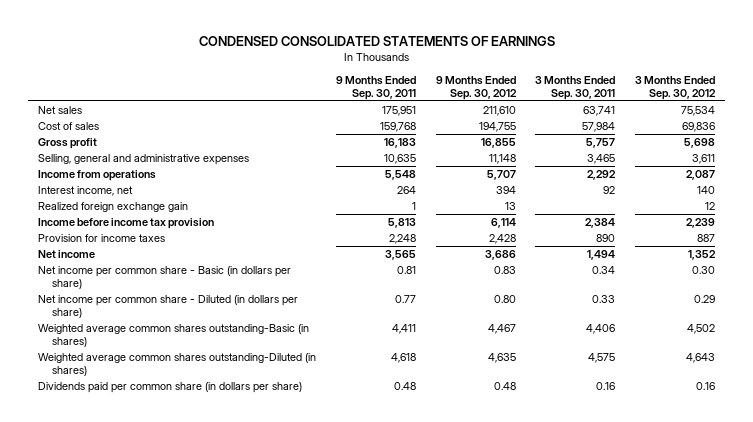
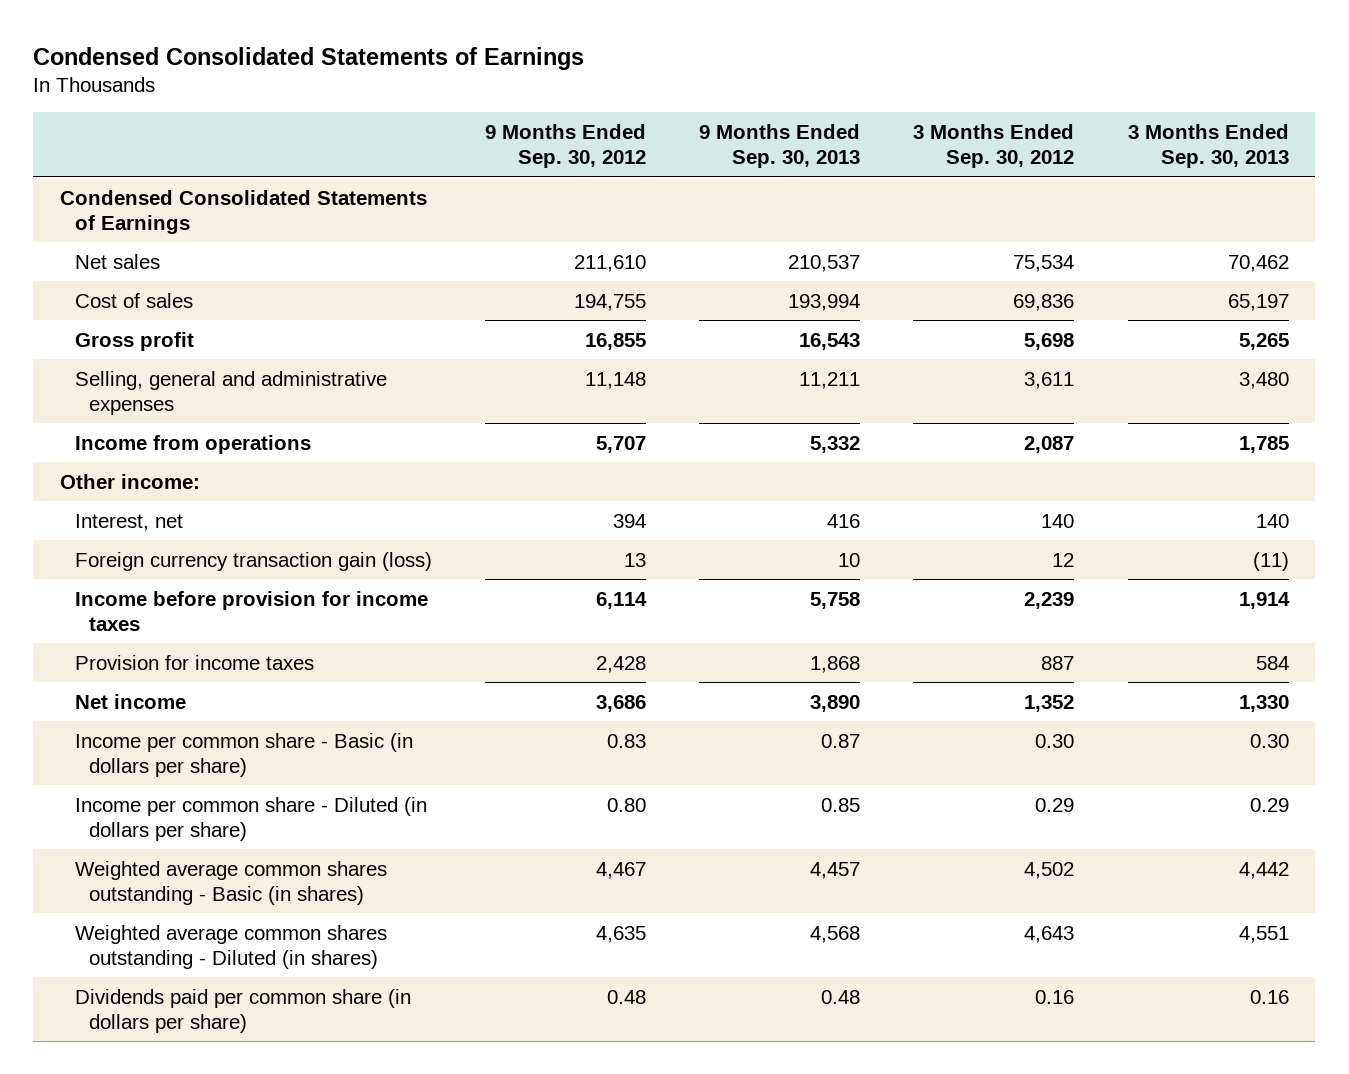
[198,35,555,46] CONDENSED CONSOLIDATED STATEMENTS OF EARNINGS -> [33,46,585,70] Condensed Consolidated Statements of Earnings
[335,76,416,101] 9 Months Ended Sep. 30, 2011 -> none
[535,76,616,101] 3 Months Ended Sep. 30, 2011 -> none
none -> [699,123,861,168] 9 Months Ended Sep. 30, 2013
none -> [1127,123,1289,168] 3 Months Ended Sep. 30, 2013
none -> [59,189,427,234] Condensed Consolidated Statements of Earnings
none -> [59,473,200,489] Other income:
[38,186,134,197] Interest income, net -> [74,513,183,531] Interest, net
[38,202,189,213] Realized foreign exchange gain -> [74,551,432,571] Foreign currency transaction gain (loss)
[38,218,215,230] Income before income tax provision -> [74,590,428,631] Income before provision for income taxes
[38,266,292,289] Net income per common share - Basic (in dollars per share) -> [74,732,413,777] Income per common share - Basic (in dollars per share)
[38,295,299,318] Net income per common share - Diluted (in dollars per share) -> [74,796,427,841] Income per common share - Diluted (in dollars per share)
[38,324,310,347] Weighted average common shares outstanding-Basic (in shares) -> [74,860,387,905] Weighted average common shares outstanding - Basic (in shares)
[38,353,317,376] Weighted average common shares outstanding-Diluted (in shares) -> [74,924,387,969] Weighted average common shares outstanding - Diluted (in shares)

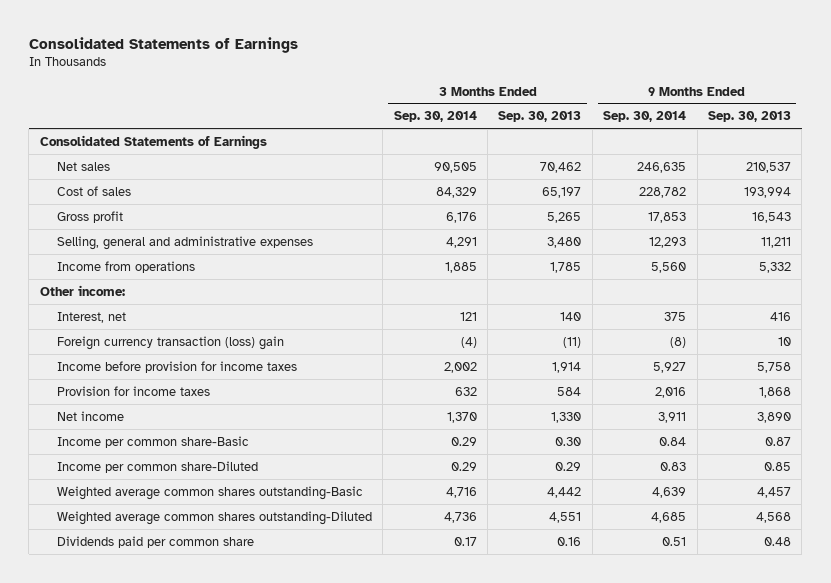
[33,46,585,70] Condensed Consolidated Statements of Earnings -> [28,36,298,53] Consolidated Statements of Earnings
[484,123,646,168] 9 Months Ended Sep. 30, 2012 -> none
[913,123,1075,168] 3 Months Ended Sep. 30, 2012 -> none
none -> [393,111,477,123] Sep. 30, 2014
none -> [603,111,687,123] Sep. 30, 2014
[59,189,427,234] Condensed Consolidated Statements of Earnings -> [39,134,267,149] Consolidated Statements of Earnings
[74,551,432,571] Foreign currency transaction gain (loss) -> [56,335,284,350] Foreign currency transaction (loss) gain
[74,732,413,777] Income per common share - Basic (in dollars per share) -> [56,435,249,448] Income per common share-Basic
[74,796,427,841] Income per common share - Diluted (in dollars per share) -> [56,460,258,473] Income per common share-Diluted
[74,860,387,905] Weighted average common shares outstanding - Basic (in shares) -> [56,485,363,500] Weighted average common shares outstanding-Basic
[74,924,387,969] Weighted average common shares outstanding - Diluted (in shares) -> [56,510,372,525] Weighted average common shares outstanding-Diluted
[74,988,411,1033] Dividends paid per common share (in dollars per share) -> [56,535,254,548] Dividends paid per common share

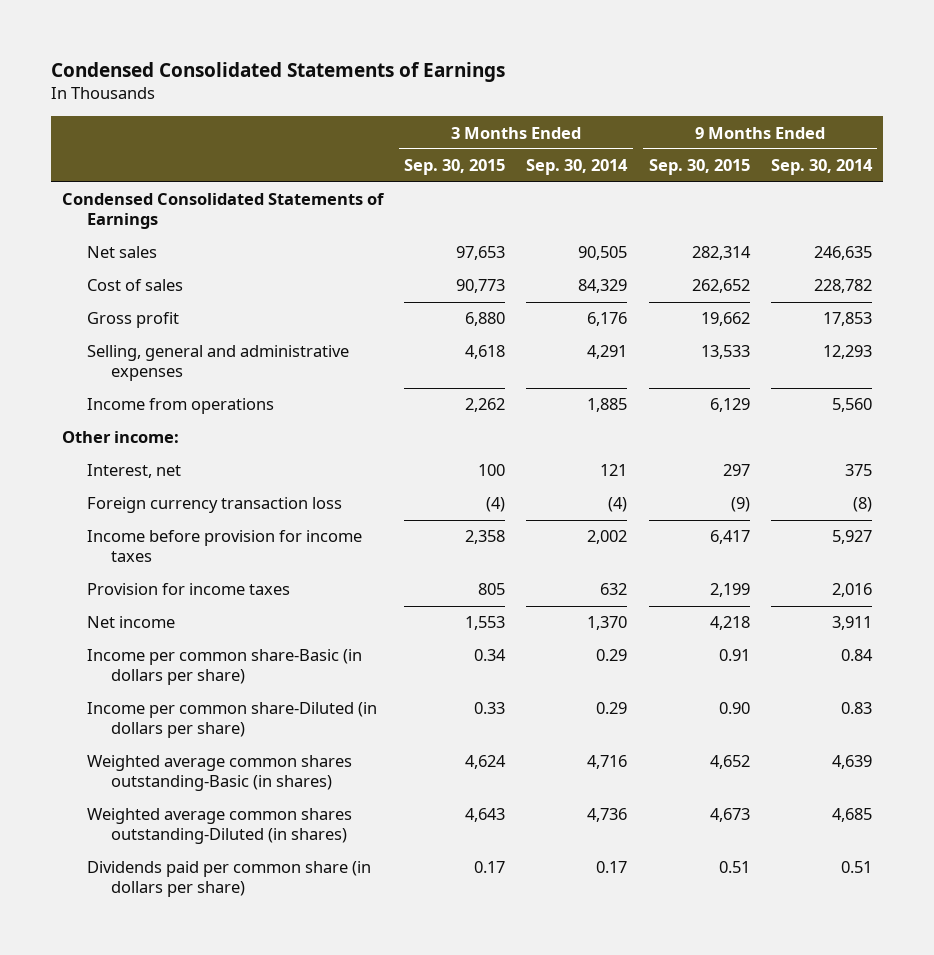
[28,36,298,53] Consolidated Statements of Earnings -> [51,61,506,82] Condensed Consolidated Statements of Earnings
[498,111,582,123] Sep. 30, 2013 -> none
[708,111,792,123] Sep. 30, 2013 -> none
none -> [404,159,506,176] Sep. 30, 2015
none -> [648,159,750,176] Sep. 30, 2015
[39,134,267,149] Consolidated Statements of Earnings -> [61,193,385,230] Condensed Consolidated Statements of Earnings
[56,335,284,350] Foreign currency transaction (loss) gain -> [86,497,342,514] Foreign currency transaction loss
[56,435,249,448] Income per common share-Basic -> [86,649,362,686] Income per common share-Basic (in dollars per share)
[56,460,258,473] Income per common share-Diluted -> [86,702,377,739] Income per common share-Diluted (in dollars per share)
[56,485,363,500] Weighted average common shares outstanding-Basic -> [86,755,352,792] Weighted average common shares outstanding-Basic (in shares)
[56,510,372,525] Weighted average common shares outstanding-Diluted -> [86,808,352,845] Weighted average common shares outstanding-Diluted (in shares)
[56,535,254,548] Dividends paid per common share -> [86,861,371,898] Dividends paid per common share (in dollars per share)

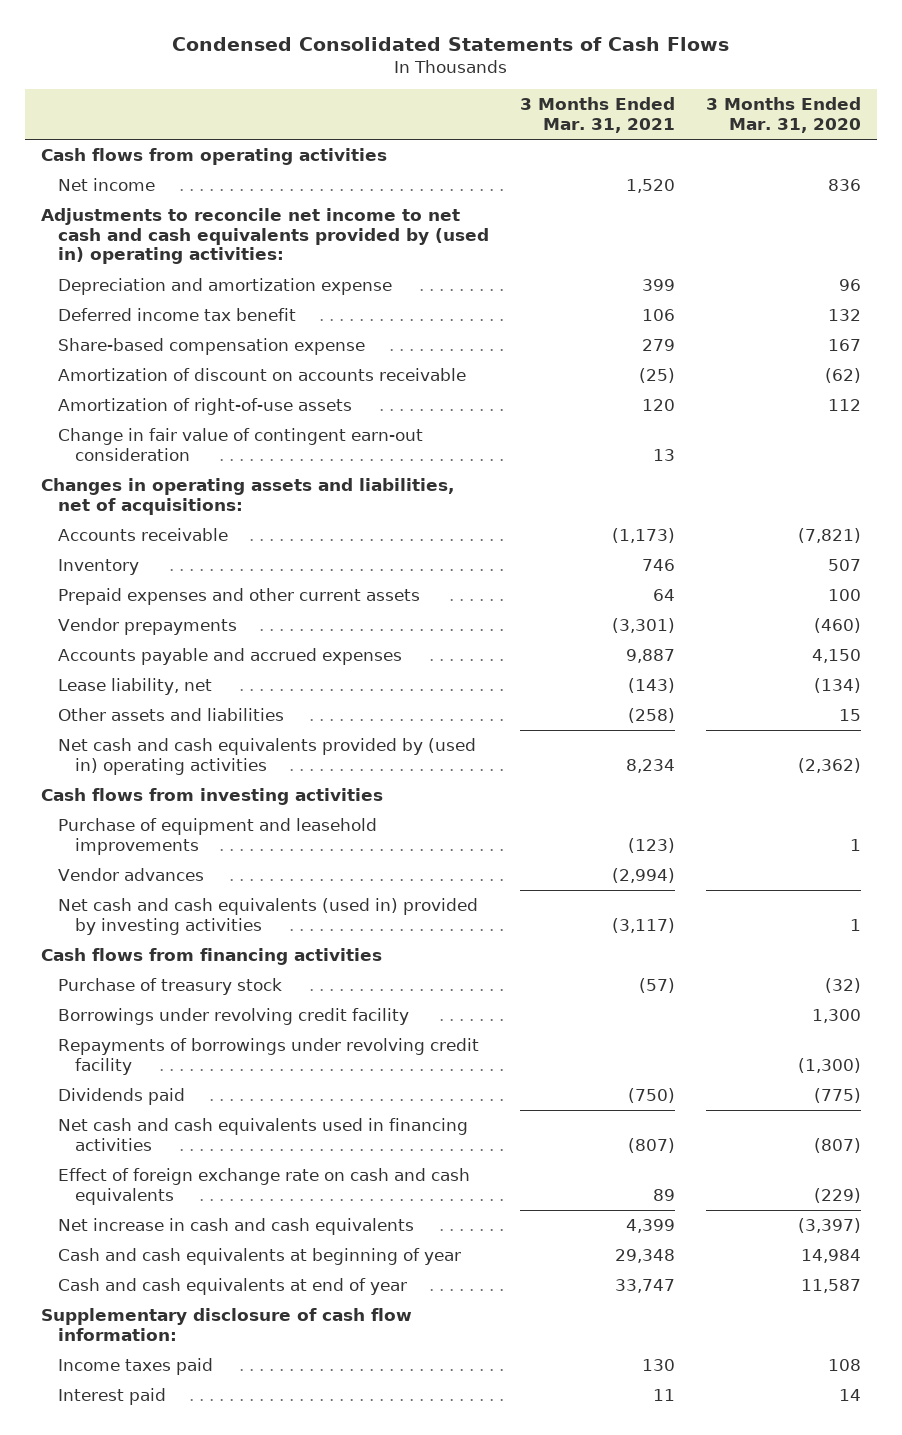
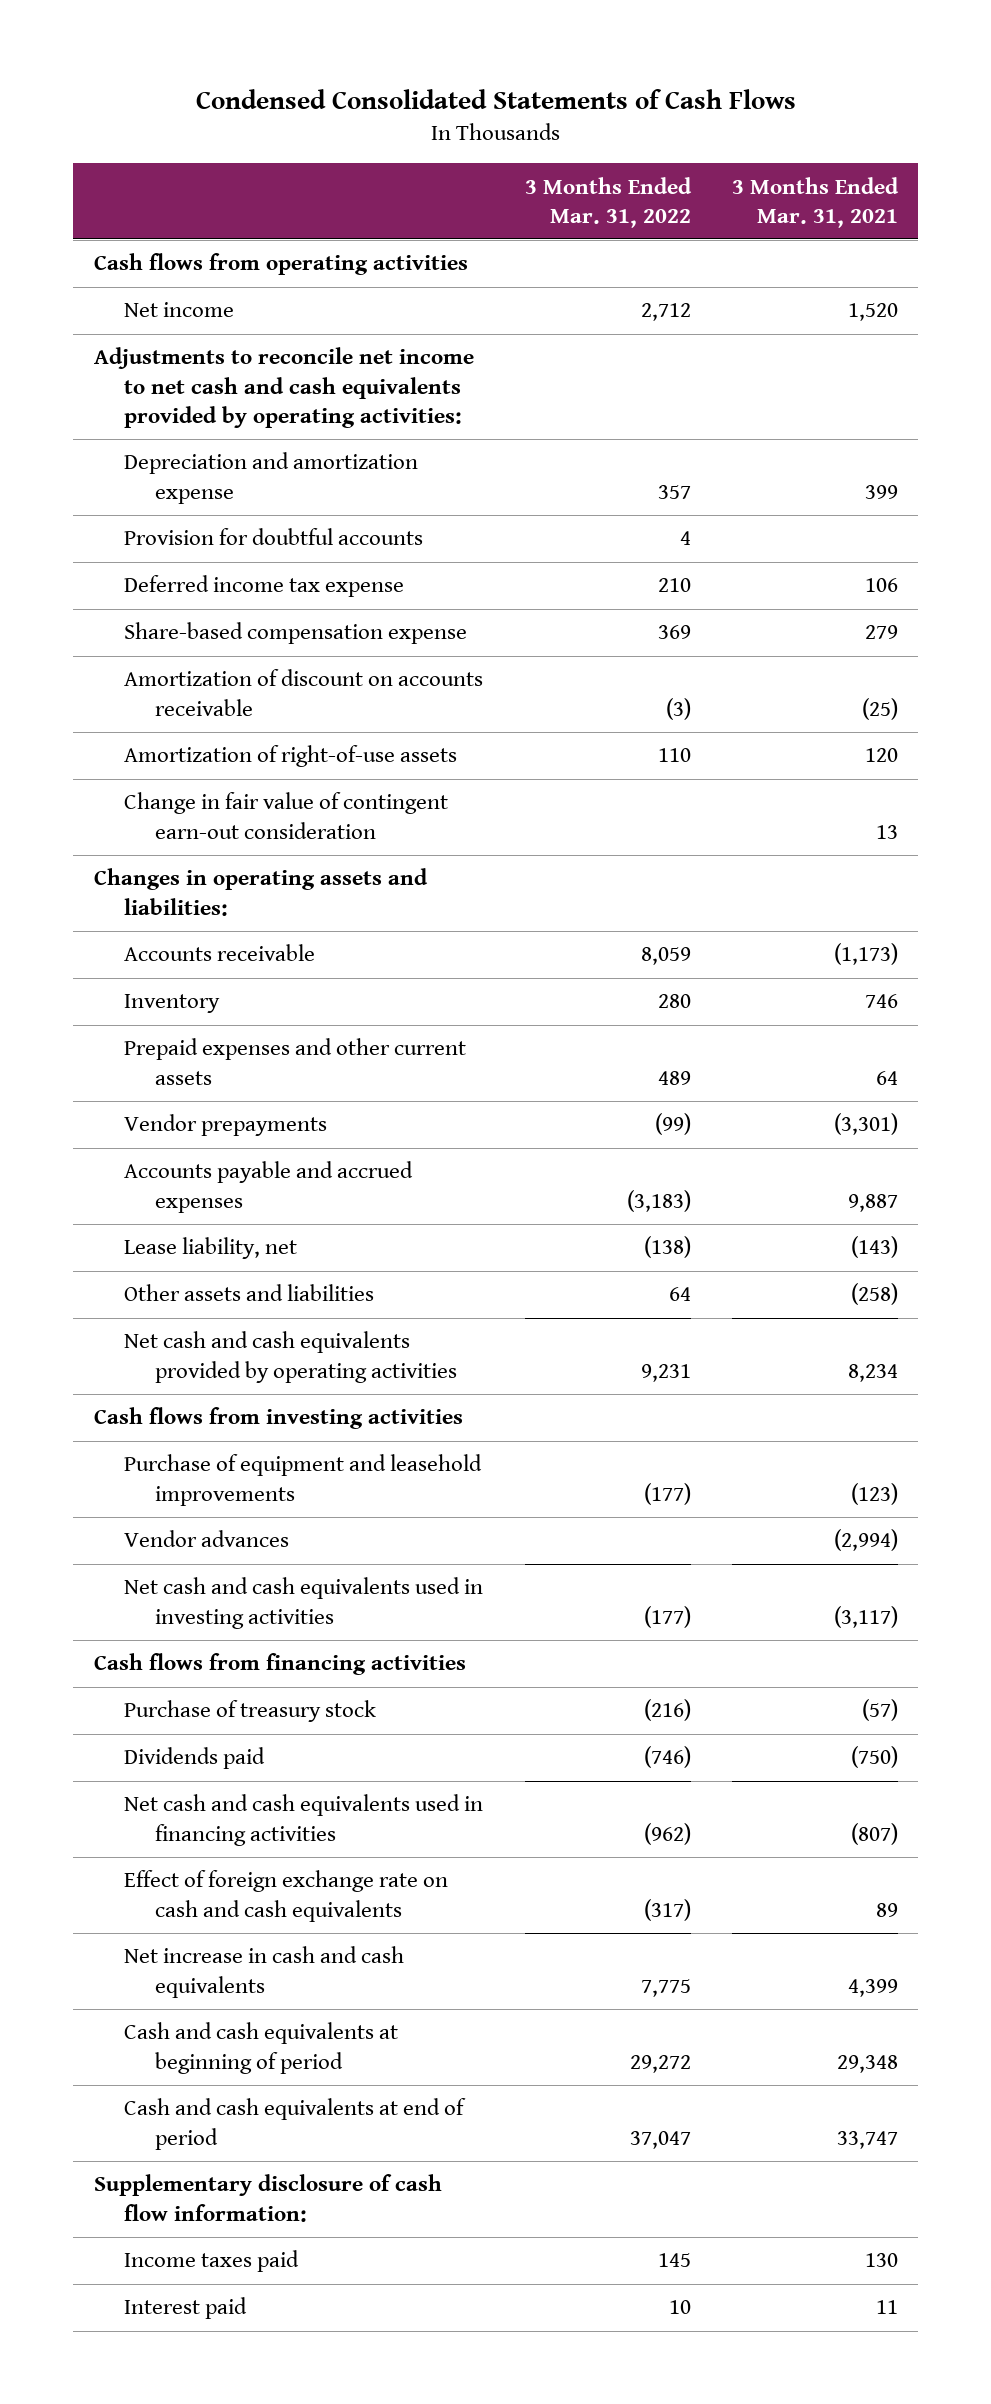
[706,97,862,133] 3 Months Ended Mar. 31, 2020 -> none
none -> [524,176,692,228] 3 Months Ended Mar. 31, 2022
[40,208,489,265] Adjustments to reconcile net income to net cash and cash equivalents provided by (used in) operating activities: -> [93,347,474,428] Adjustments to reconcile net income to net cash and cash equivalents provided by operating activities:
none -> [124,528,424,546] Provision for doubtful accounts
[57,308,296,322] Deferred income tax benefit -> [124,575,405,598] Deferred income tax expense
[40,478,454,515] Changes in operating assets and liabilities, net of acquisitions: -> [93,868,428,916] Changes in operating assets and liabilities:
[57,738,476,775] Net cash and cash equivalents provided by (used in) operating activities -> [124,1331,458,1383] Net cash and cash equivalents provided by operating activities
[57,898,478,935] Net cash and cash equivalents (used in) provided by investing activities -> [124,1577,484,1629] Net cash and cash equivalents used in investing activities
[57,1008,409,1026] Borrowings under revolving credit facility -> none
[57,1038,479,1075] Repayments of borrowings under revolving credit facility -> none
[57,1248,461,1266] Cash and cash equivalents at beginning of year -> [124,2022,399,2074] Cash and cash equivalents at beginning of period
[57,1278,407,1296] Cash and cash equivalents at end of year -> [124,2098,467,2150] Cash and cash equivalents at end of period

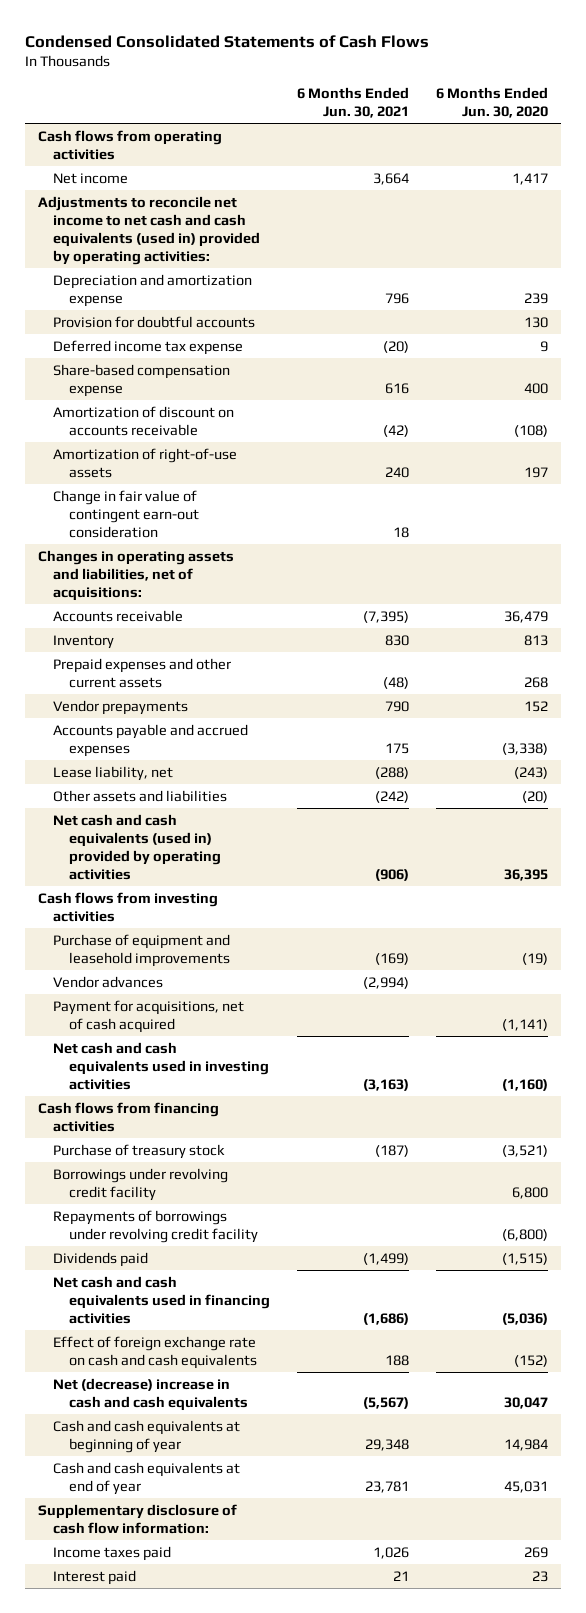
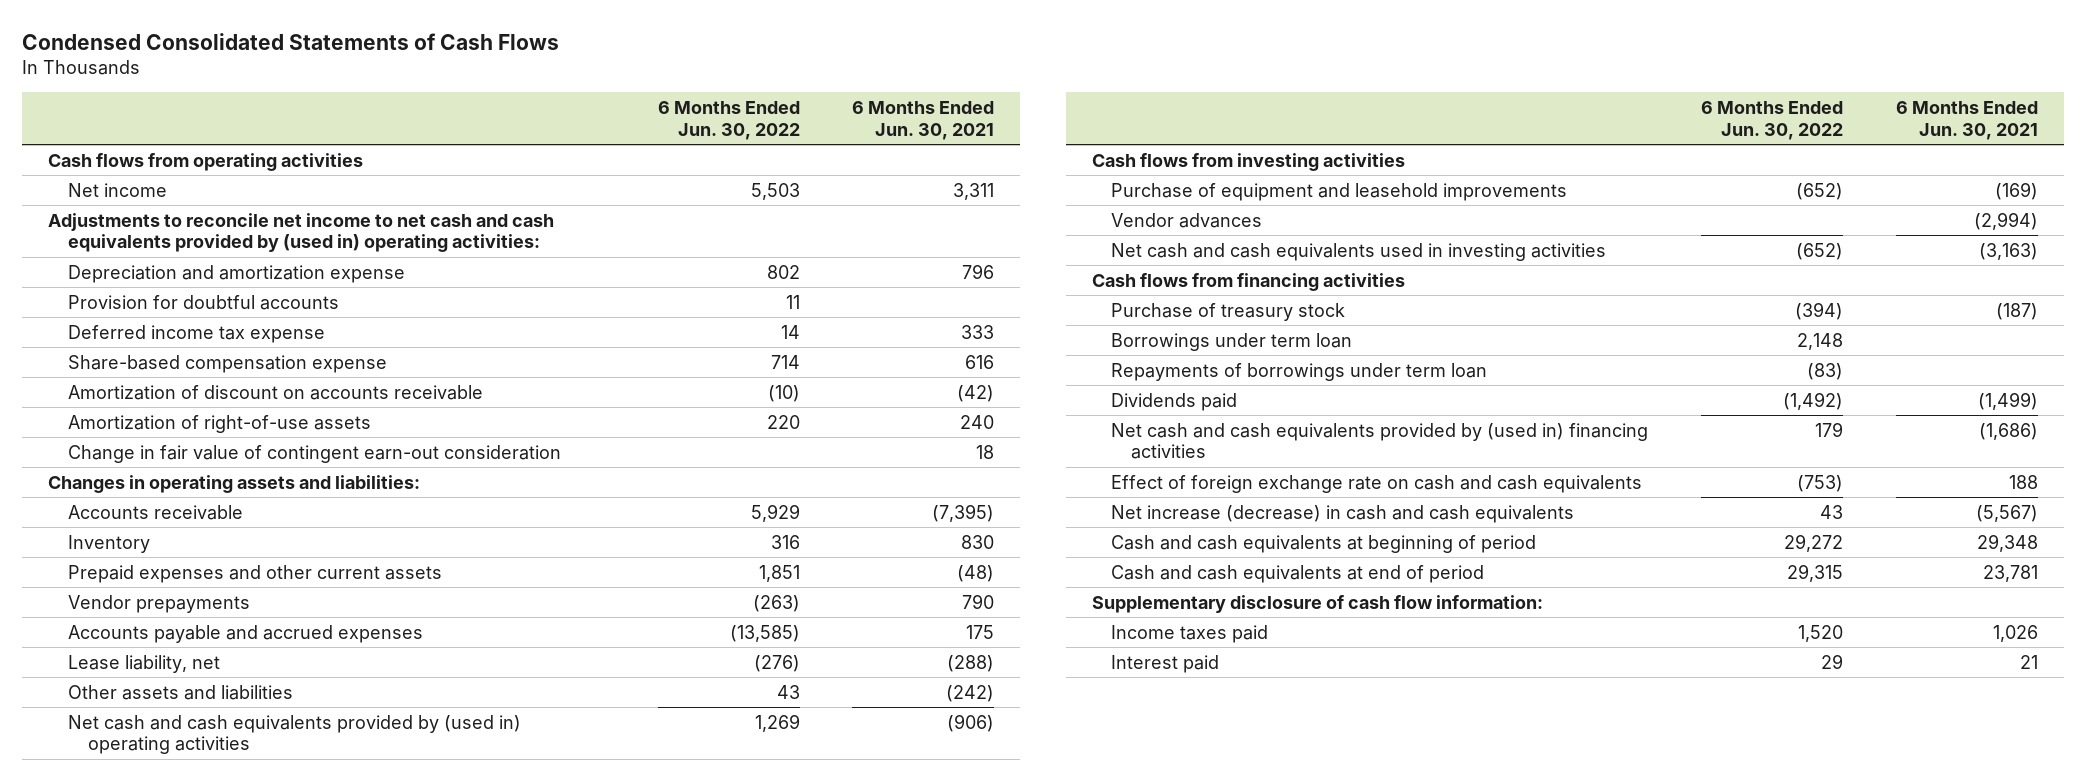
[435,86,548,118] 6 Months Ended Jun. 30, 2020 -> none
none -> [657,101,800,140] 6 Months Ended Jun. 30, 2022
[372,172,409,185] 3,664 -> [953,182,995,200] 3,311
[38,195,261,265] Adjustments to reconcile net income to net cash and cash equivalents (used in) provided by operating activities: -> [48,212,555,253] Adjustments to reconcile net income to net cash and cash equivalents provided by (used in) operating activities:
[382,340,409,353] (20) -> [961,324,995,339] 333
[38,549,235,601] Changes in operating assets and liabilities, net of acquisitions: -> [48,474,421,493] Changes in operating assets and liabilities:
[53,813,221,880] Net cash and cash equivalents (used in) provided by operating activities -> [67,714,521,755] Net cash and cash equivalents provided by (used in) operating activities
[53,999,245,1033] Payment for acquisitions, net of cash acquired -> none
[53,1167,229,1201] Borrowings under revolving credit facility -> none
[53,1209,258,1243] Repayments of borrowings under revolving credit facility -> none
none -> [1111,332,1353,351] Borrowings under term loan
none -> [1111,362,1488,381] Repayments of borrowings under term loan
[53,1275,270,1324] Net cash and cash equivalents used in financing activities -> [1111,422,1649,460] Net cash and cash equivalents provided by (used in) financing activities
[53,1377,248,1411] Net (decrease) increase in cash and cash equivalents -> [1111,504,1575,523] Net increase (decrease) in cash and cash equivalents
[53,1419,241,1453] Cash and cash equivalents at beginning of year -> [1111,534,1537,553] Cash and cash equivalents at beginning of period
[53,1461,241,1495] Cash and cash equivalents at end of year -> [1111,564,1485,583] Cash and cash equivalents at end of period

